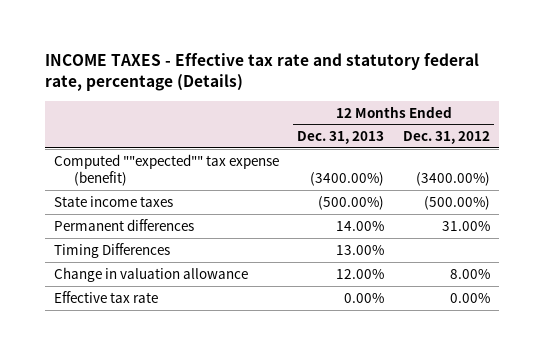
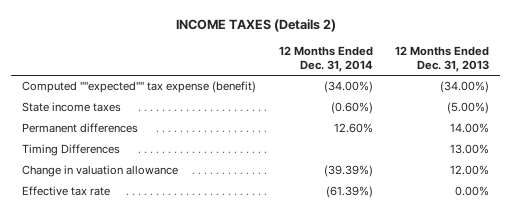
[44,53,479,92] INCOME TAXES - Effective tax rate and statutory federal rate, percentage (Details) -> [175,18,336,32] INCOME TAXES (Details 2)
[402,131,490,145] Dec. 31, 2012 -> none
none -> [278,45,373,72] 12 Months Ended Dec. 31, 2014
[310,172,385,187] (3400.00%) -> [440,81,490,94] (34.00%)
[318,195,385,210] (500.00%) -> [447,102,490,115] (5.00%)

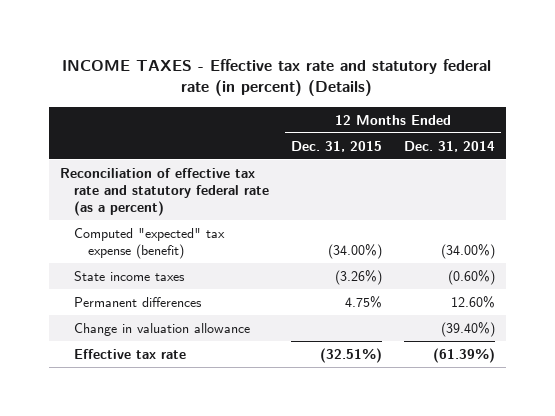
[175,18,336,32] INCOME TAXES (Details 2) -> [62,58,492,97] INCOME TAXES - Effective tax rate and statutory federal rate (in percent) (Details)
[395,45,490,72] 12 Months Ended Dec. 31, 2013 -> none
none -> [291,140,383,152] Dec. 31, 2015
none -> [59,168,269,217] Reconciliation of effective tax rate and statutory federal rate (as a percent)
[22,81,257,94] Computed ""expected"" tax expense (benefit) -> [73,228,225,260] Computed "expected" tax expense (benefit)
[22,144,121,157] Timing Differences -> none
[323,165,373,178] (39.39%) -> [441,322,496,338] (39.40%)

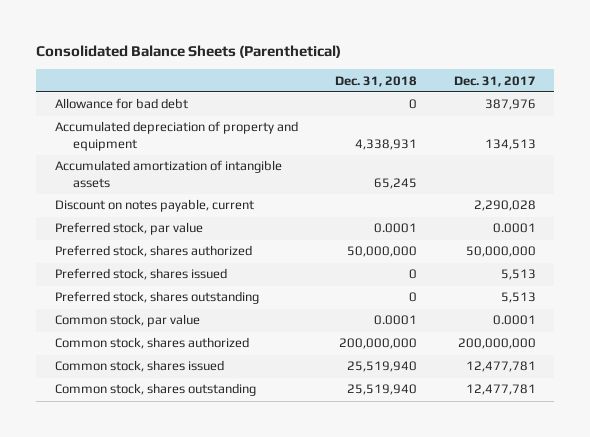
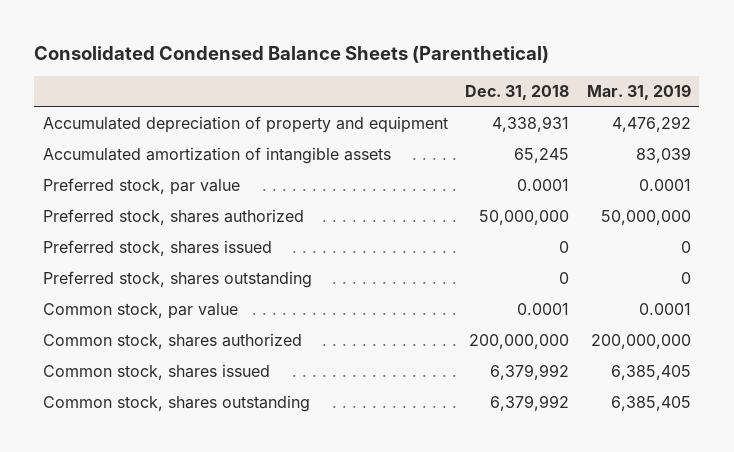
[36,45,342,59] Consolidated Balance Sheets (Parenthetical) -> [34,45,550,63] Consolidated Condensed Balance Sheets (Parenthetical)
[453,75,536,87] Dec. 31, 2017 -> none
none -> [586,84,691,101] Mar. 31, 2019
[54,98,188,110] Allowance for bad debt -> none
[54,199,254,213] Discount on notes payable, current -> none
[346,361,417,373] 25,519,940 -> [490,364,570,381] 6,379,992
[346,384,417,396] 25,519,940 -> [490,395,570,412] 6,379,992

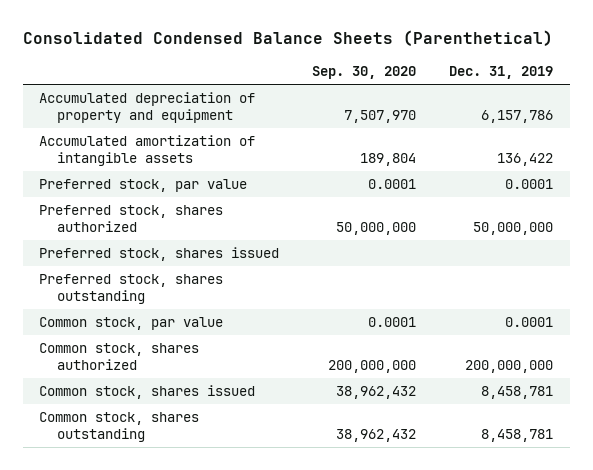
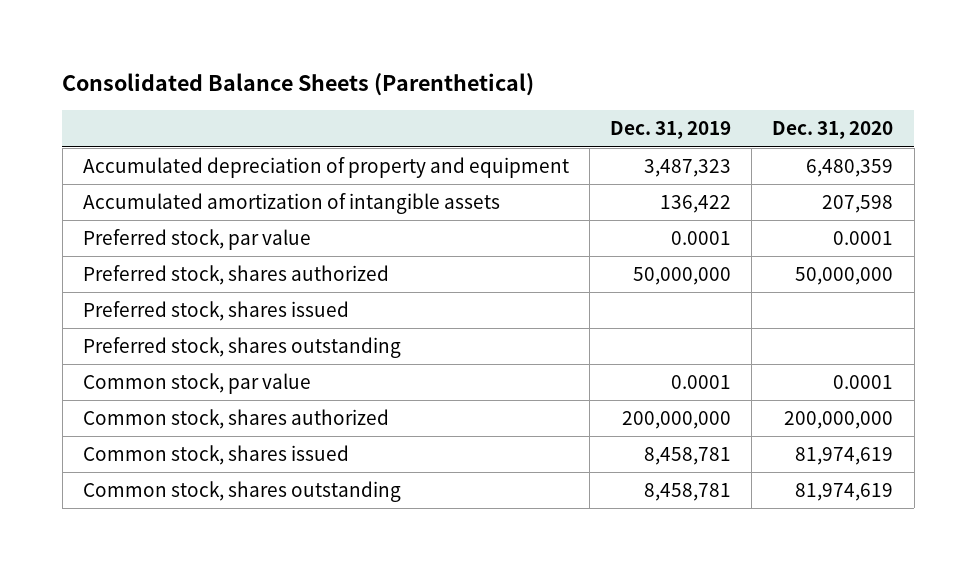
[22,30,553,47] Consolidated Condensed Balance Sheets (Parenthetical) -> [62,73,535,97] Consolidated Balance Sheets (Parenthetical)
[312,66,417,80] Sep. 30, 2020 -> none
none -> [772,121,894,140] Dec. 31, 2020
[481,109,554,123] 6,157,786 -> [644,159,732,178] 3,487,323

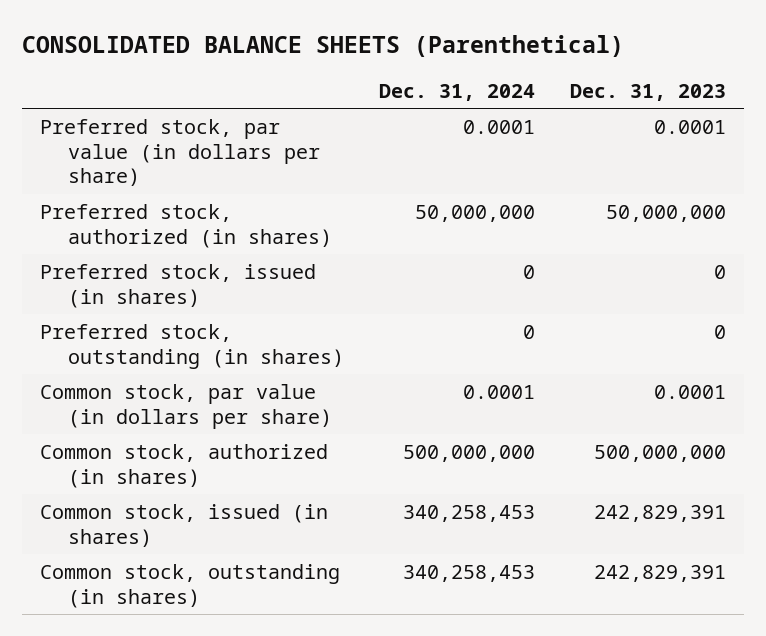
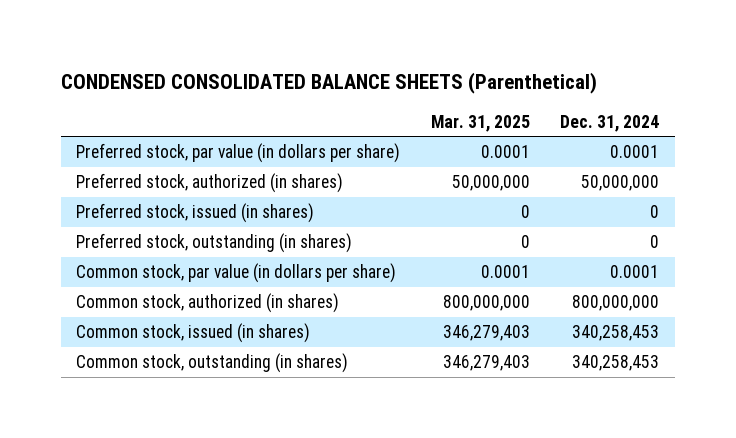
[22,34,625,57] CONSOLIDATED BALANCE SHEETS (Parenthetical) -> [61,71,598,94] CONDENSED CONSOLIDATED BALANCE SHEETS (Parenthetical)
[570,83,727,101] Dec. 31, 2023 -> none
none -> [430,114,530,132] Mar. 31, 2025
[403,444,536,462] 500,000,000 -> [572,295,660,312] 800,000,000

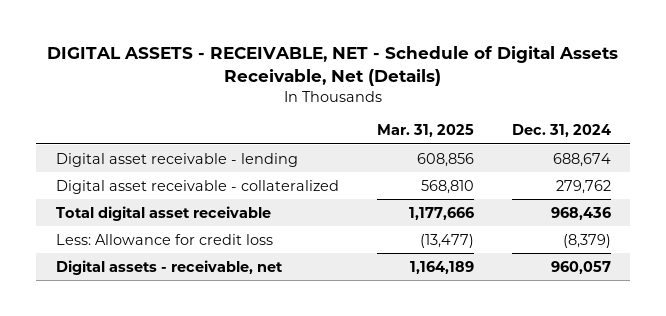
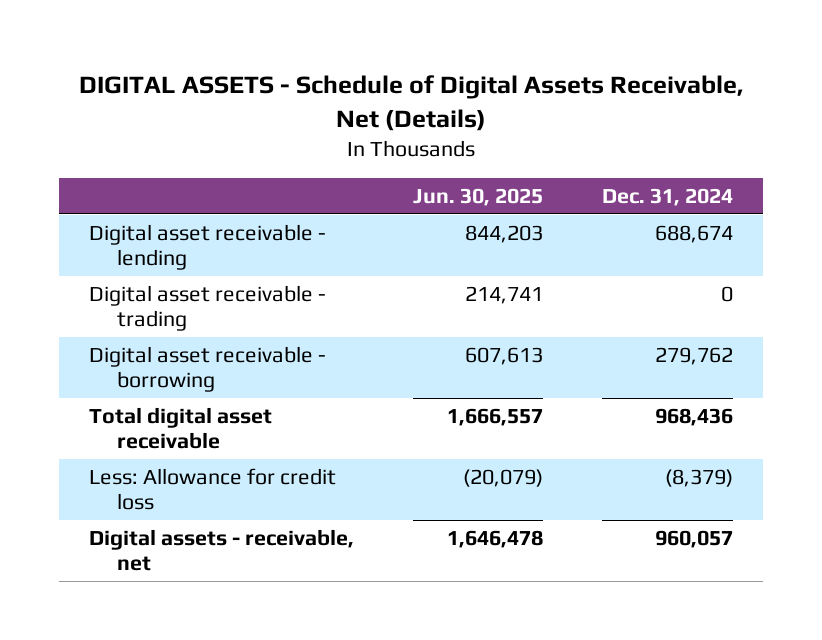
[47,46,619,86] DIGITAL ASSETS - RECEIVABLE, NET - Schedule of Digital Assets Receivable, Net (Details) -> [79,75,744,131] DIGITAL ASSETS - Schedule of Digital Assets Receivable, Net (Details)
[376,124,474,138] Mar. 31, 2025 -> none
none -> [413,187,544,206] Jun. 30, 2025
none -> [88,285,326,332] Digital asset receivable - trading
[55,179,339,194] Digital asset receivable - collateralized -> [88,346,326,393] Digital asset receivable - borrowing

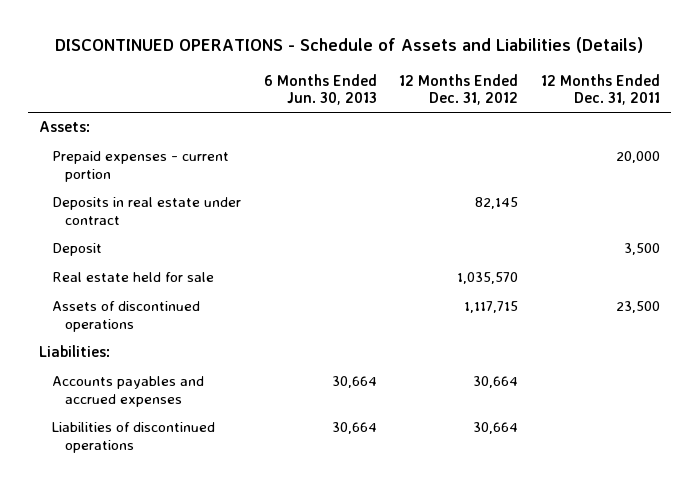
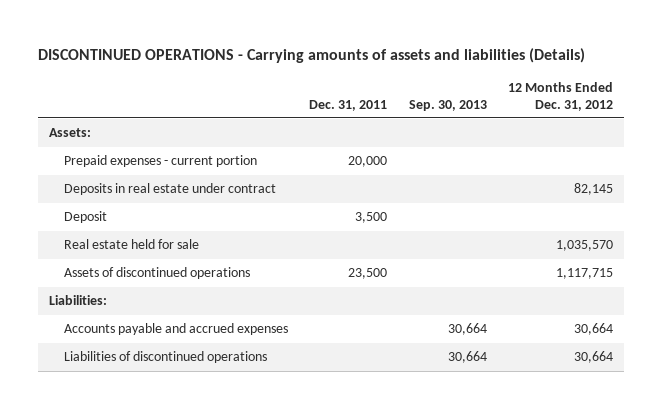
[55,37,644,54] DISCONTINUED OPERATIONS - Schedule of Assets and Liabilities (Details) -> [38,47,586,63] DISCONTINUED OPERATIONS - Carrying amounts of assets and liabilities (Details)
[263,73,377,106] 6 Months Ended Jun. 30, 2013 -> none
[540,73,660,106] 12 Months Ended Dec. 31, 2011 -> none
none -> [309,99,388,111] Dec. 31, 2011
none -> [408,99,487,111] Sep. 30, 2013
[52,376,205,407] Accounts payables and accrued expenses -> [63,323,288,336] Accounts payable and accrued expenses

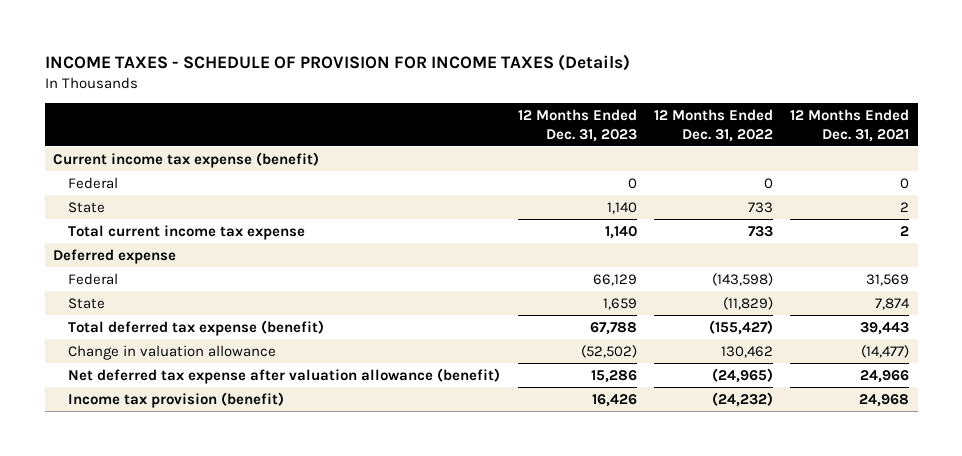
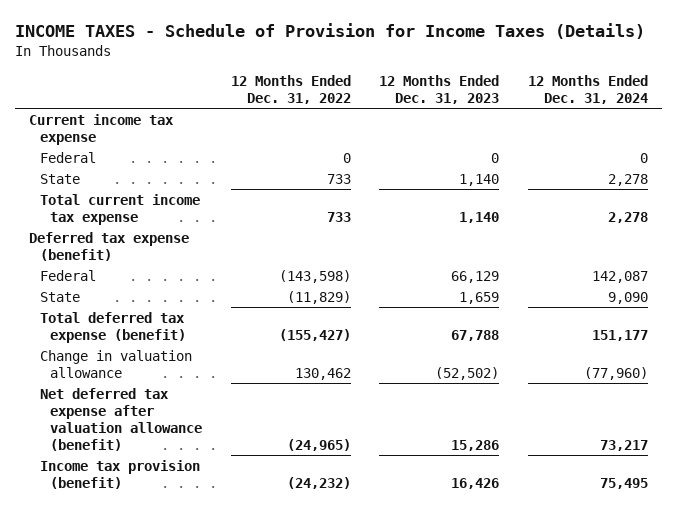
[44,53,630,71] INCOME TAXES - SCHEDULE OF PROVISION FOR INCOME TAXES (Details) -> [14,22,645,39] INCOME TAXES - Schedule of Provision for Income Taxes (Details)
[789,109,909,142] 12 Months Ended Dec. 31, 2021 -> none
none -> [527,74,648,105] 12 Months Ended Dec. 31, 2024
[53,151,320,168] Current income tax expense (benefit) -> [28,113,174,145] Current income tax expense
[53,248,177,264] Deferred expense -> [28,231,189,261] Deferred tax expense (benefit)

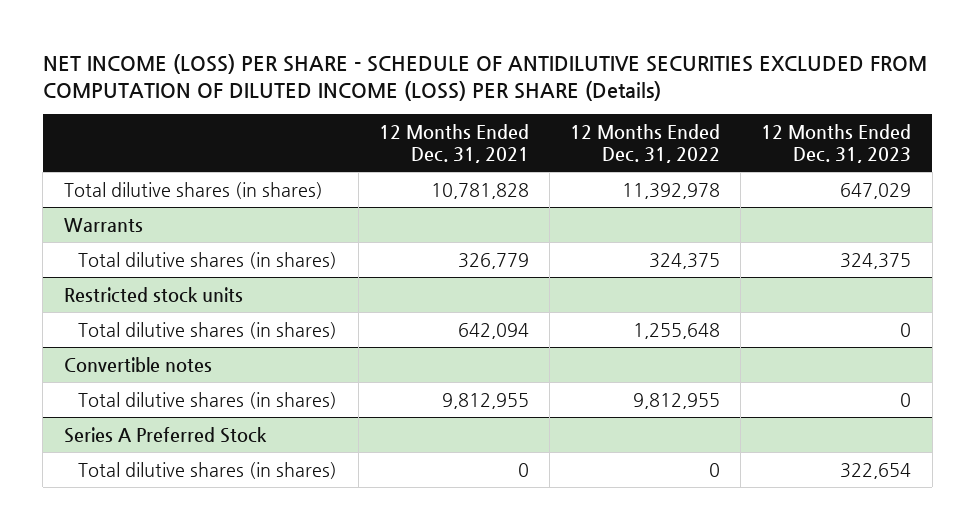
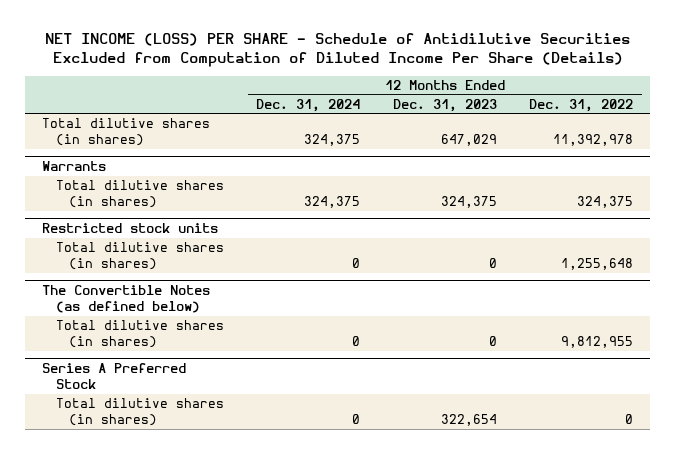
[42,53,927,101] NET INCOME (LOSS) PER SHARE - SCHEDULE OF ANTIDILUTIVE SECURITIES EXCLUDED FROM COMPUTATION OF DILUTED INCOME (LOSS) PER SHARE (Details) -> [44,33,630,68] NET INCOME (LOSS) PER SHARE - Schedule of Antidilutive Securities Excluded from Computation of Diluted Income Per Share (Details)
[378,123,529,163] 12 Months Ended Dec. 31, 2021 -> none
none -> [256,98,361,112] Dec. 31, 2024
[63,356,212,372] Convertible notes -> [41,284,210,313] The Convertible Notes (as defined below)

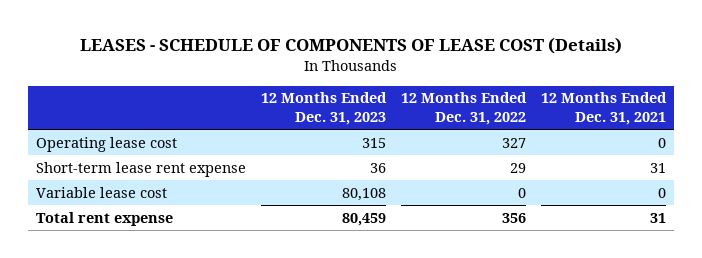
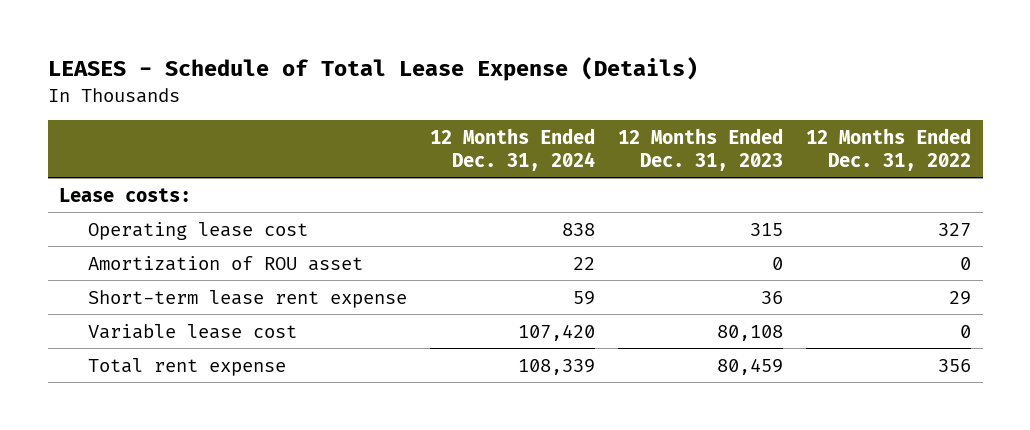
[79,37,622,55] LEASES - SCHEDULE OF COMPONENTS OF LEASE COST (Details) -> [47,57,698,82] LEASES - Schedule of Total Lease Expense (Details)
[541,92,668,125] 12 Months Ended Dec. 31, 2021 -> none
none -> [429,127,595,171] 12 Months Ended Dec. 31, 2024
none -> [59,187,192,202] Lease costs:
none -> [87,255,363,271] Amortization of ROU asset

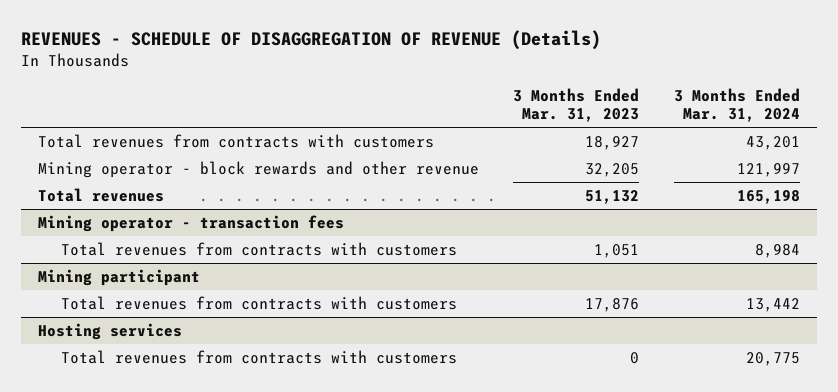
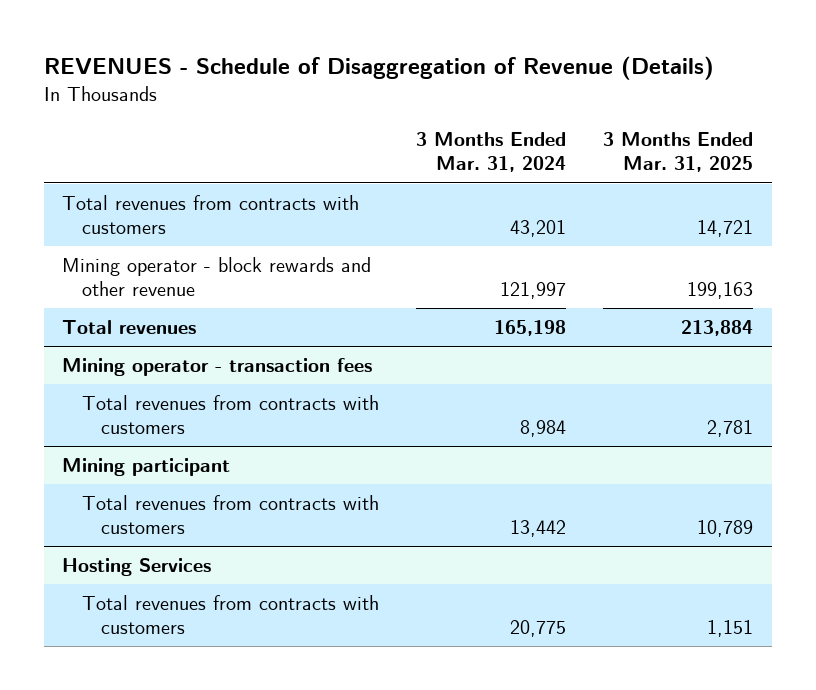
[21,30,602,51] REVENUES - SCHEDULE OF DISAGGREGATION OF REVENUE (Details) -> [43,56,714,81] REVENUES - Schedule of Disaggregation of Revenue (Details)
[513,87,640,123] 3 Months Ended Mar. 31, 2023 -> none
none -> [603,132,754,173] 3 Months Ended Mar. 31, 2025
[38,323,183,341] Hosting services -> [62,557,212,576] Hosting Services

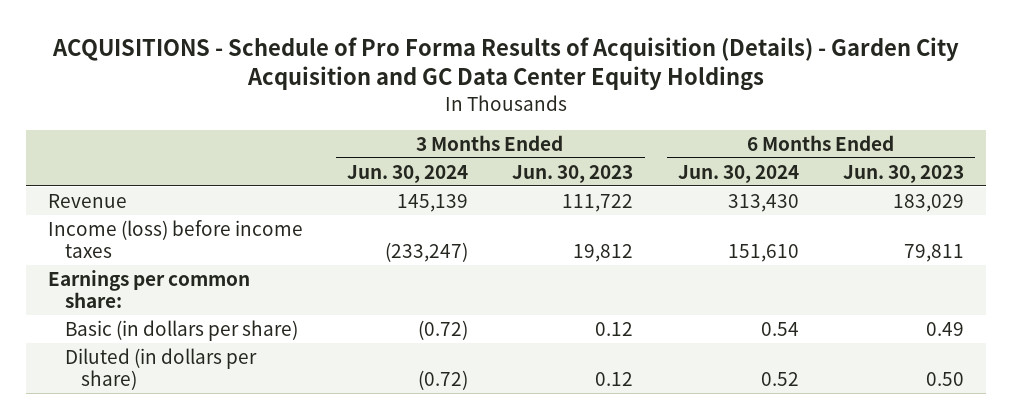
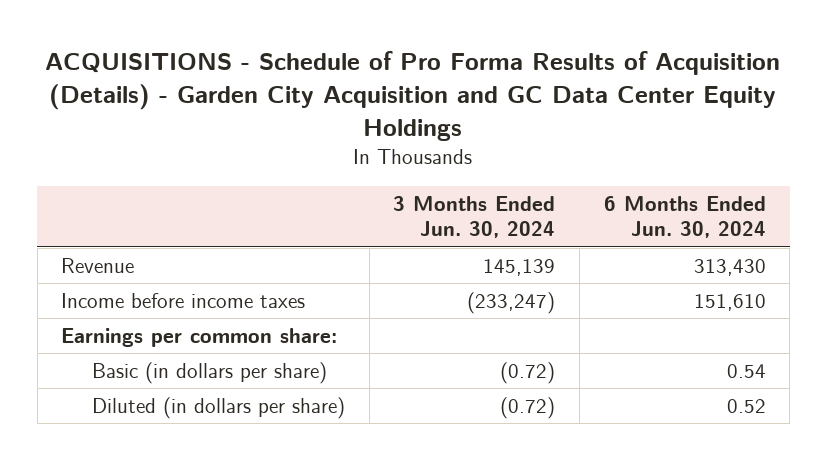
[512,164,634,183] Jun. 30, 2023 -> none
[842,164,964,183] Jun. 30, 2023 -> none
[48,219,304,259] Income (loss) before income taxes -> [61,293,306,309] Income before income taxes

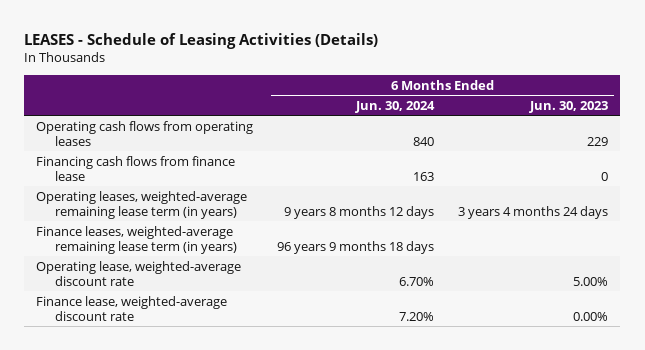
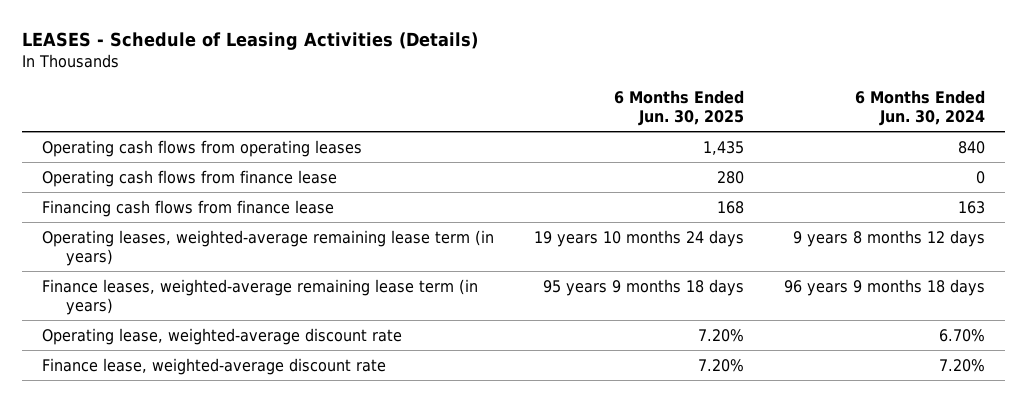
[529,100,609,113] Jun. 30, 2023 -> none
none -> [614,89,745,126] 6 Months Ended Jun. 30, 2025
none -> [42,169,338,187] Operating cash flows from finance lease

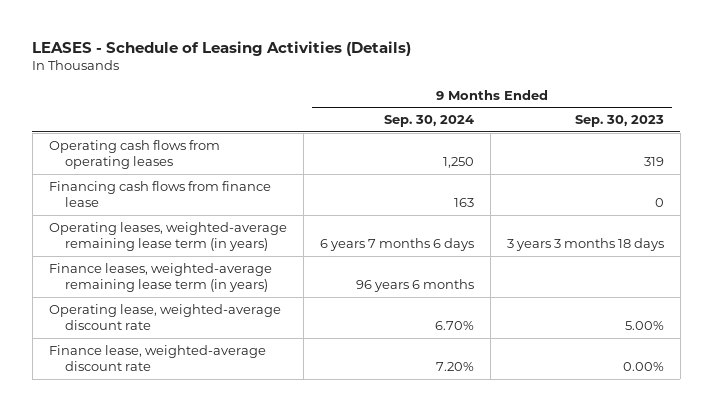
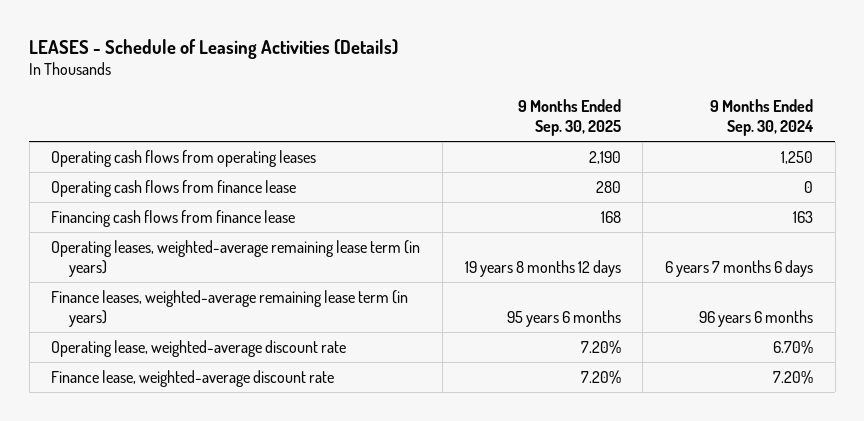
[574,115,664,128] Sep. 30, 2023 -> none
none -> [517,99,621,137] 9 Months Ended Sep. 30, 2025
none -> [51,179,297,197] Operating cash flows from finance lease

